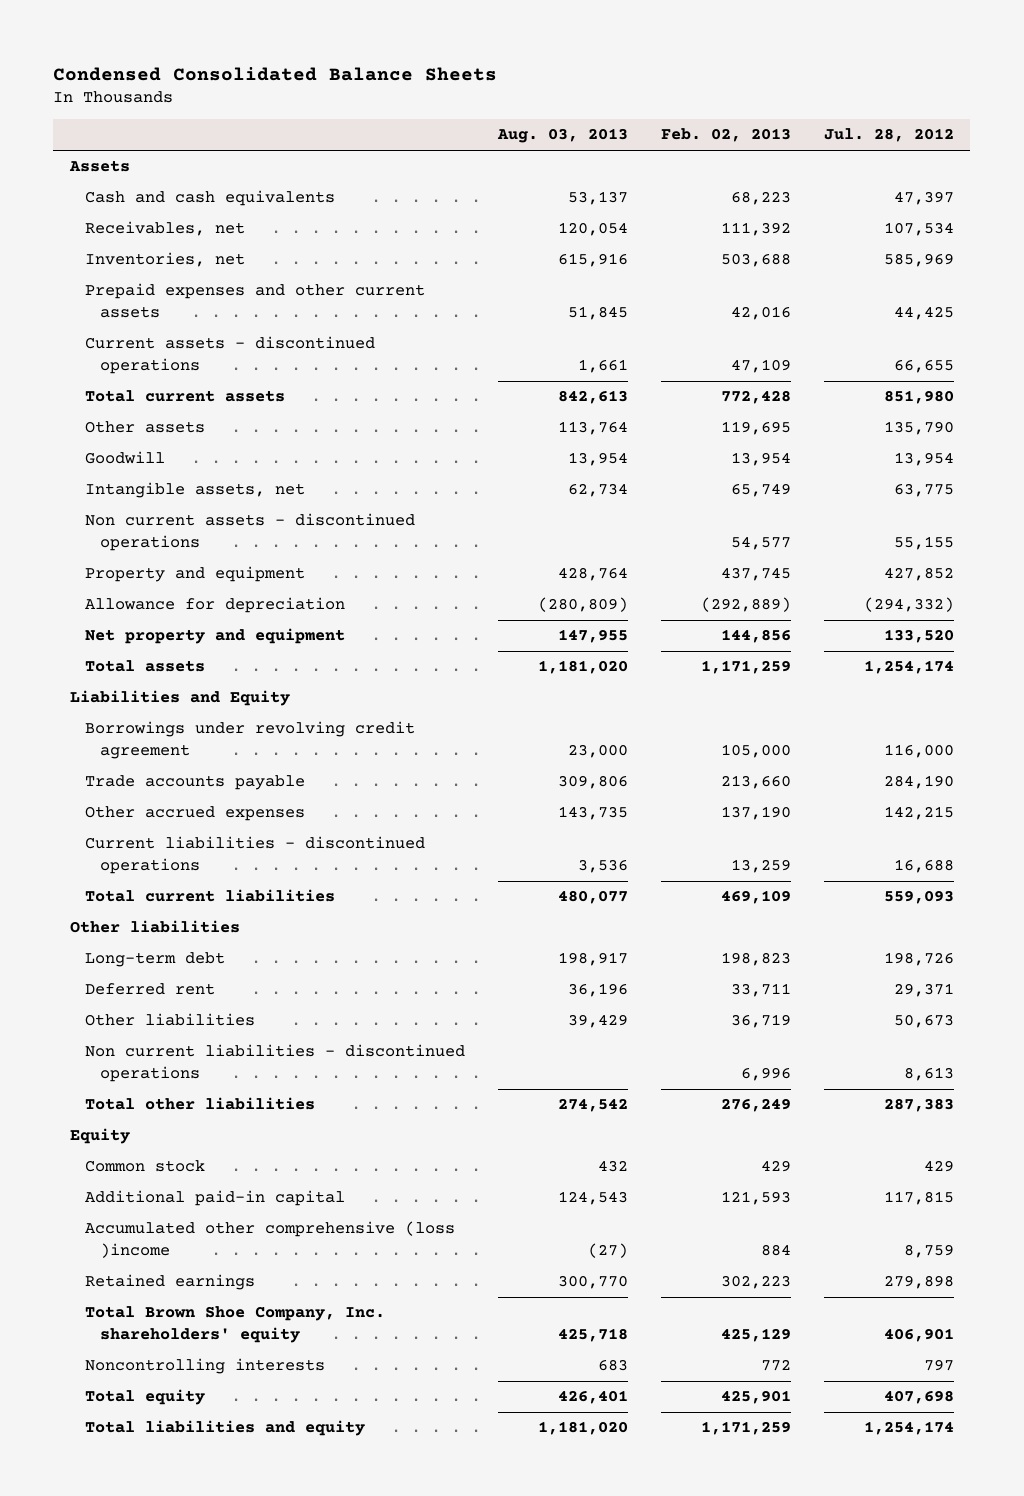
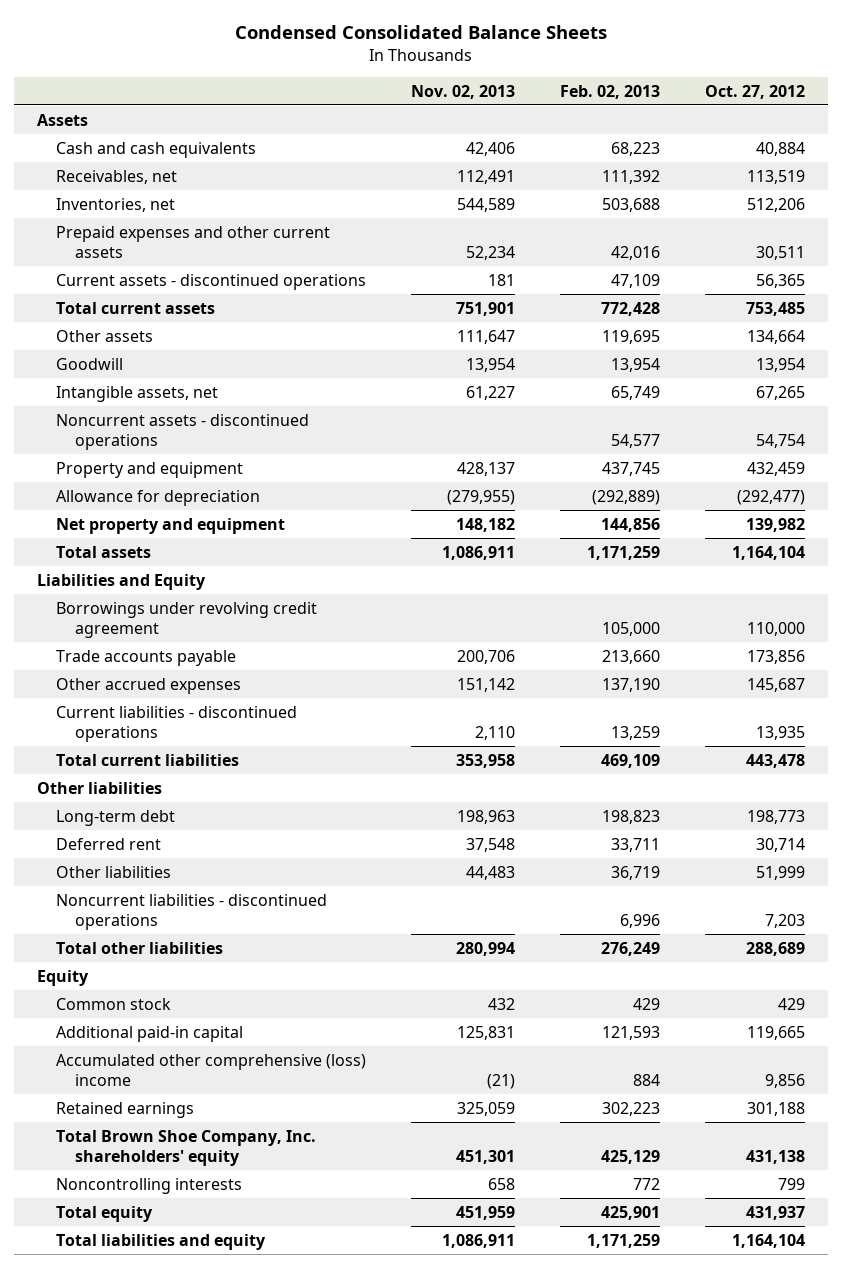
[496,128,628,144] Aug. 03, 2013 -> none
[823,128,954,143] Jul. 28, 2012 -> none
none -> [410,84,515,99] Nov. 02, 2013
none -> [705,84,806,99] Oct. 27, 2012
[84,513,415,552] Non current assets - discontinued operations -> [55,413,309,451] Noncurrent assets - discontinued operations
[84,1044,465,1083] Non current liabilities - discontinued operations -> [55,893,327,931] Noncurrent liabilities - discontinued operations
[84,1221,455,1259] Accumulated other comprehensive (loss )income -> [55,1053,366,1087] Accumulated other comprehensive (loss) income

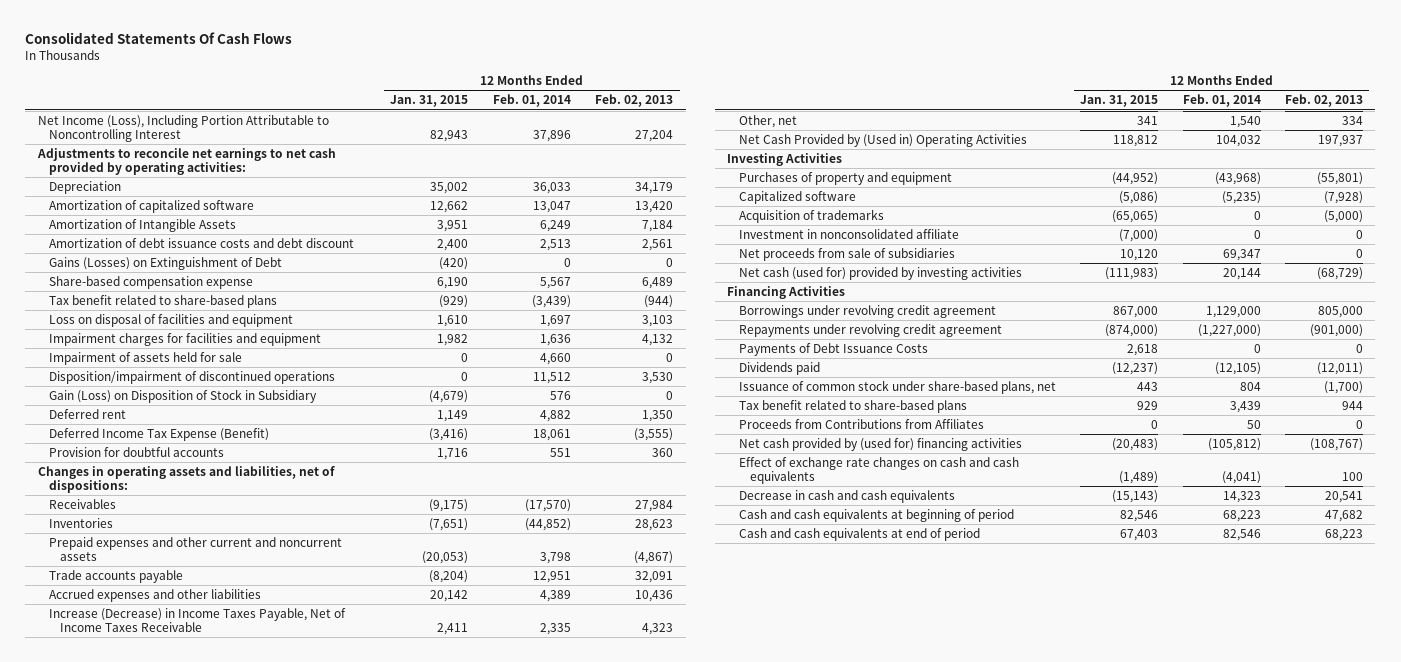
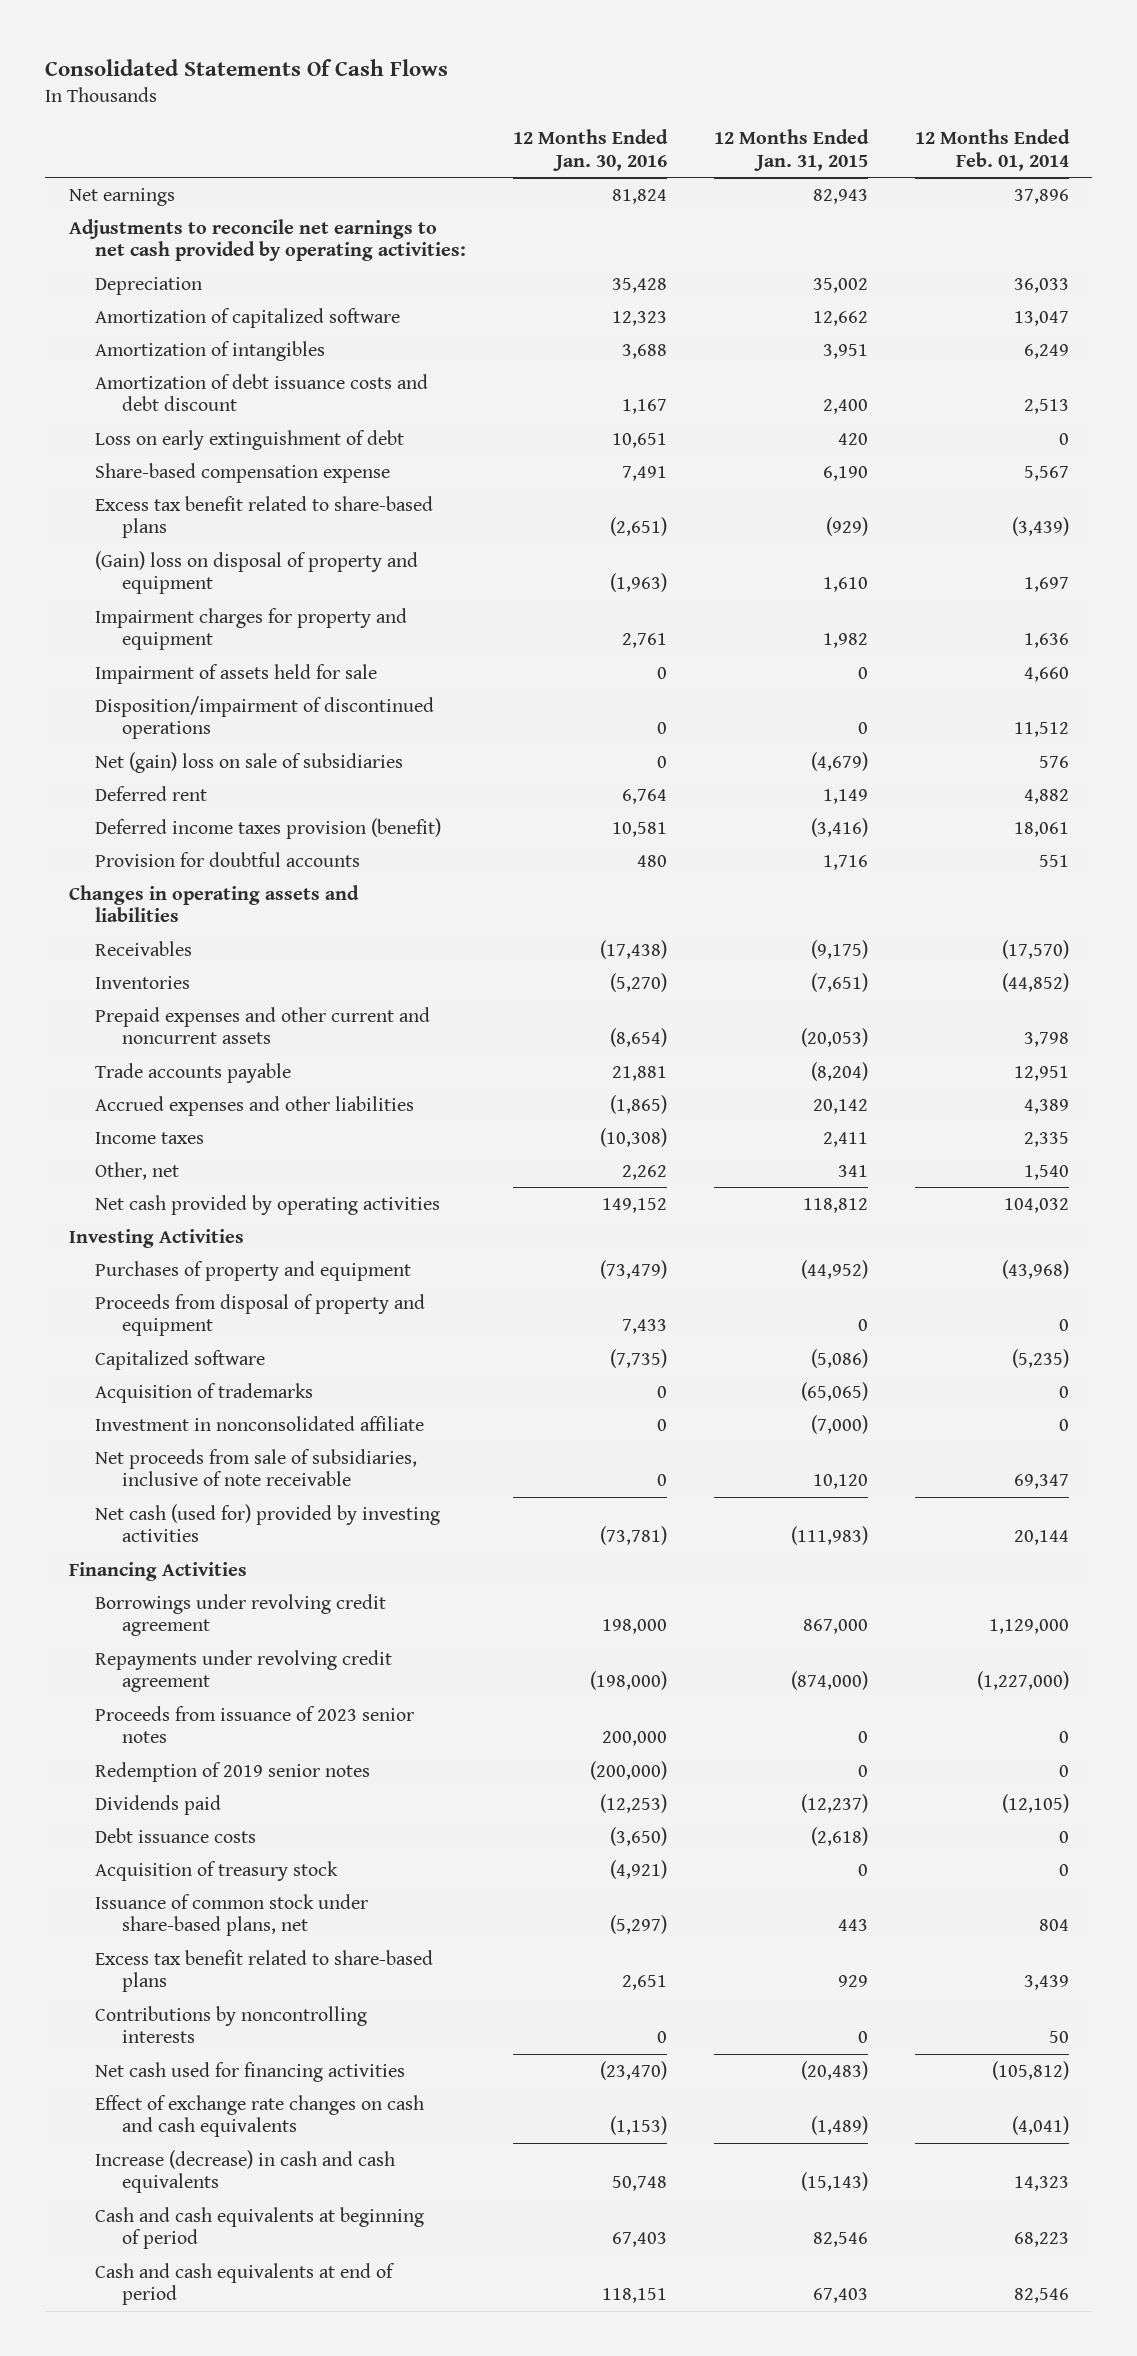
[595,94,674,108] Feb. 02, 2013 -> none
none -> [513,128,669,171] 12 Months Ended Jan. 30, 2016
[37,114,329,143] Net Income (Loss), Including Portion Attributable to Noncontrolling Interest -> [68,187,175,206] Net earnings
[48,218,236,232] Amortization of Intangible Assets -> [95,340,326,361] Amortization of intangibles
[48,256,282,270] Gains (Losses) on Extinguishment of Debt -> [95,429,405,450] Loss on early extinguishment of debt
[439,256,469,270] (420) -> [837,432,868,445] 420
[48,294,277,308] Tax benefit related to share-based plans -> [95,495,434,539] Excess tax benefit related to share-based plans
[48,313,293,327] Loss on disposal of facilities and equipment -> [95,550,419,595] (Gain) loss on disposal of property and equipment
[48,332,321,346] Impairment charges for facilities and equipment -> [95,607,408,651] Impairment charges for property and equipment
[48,388,317,403] Gain (Loss) on Disposition of Stock in Subsidiary -> [95,751,404,773] Net (gain) loss on sale of subsidiaries
[48,427,269,441] Deferred Income Tax Expense (Benefit) -> [95,817,442,839] Deferred income taxes provision (benefit)
[37,465,335,494] Changes in operating assets and liabilities, net of dispositions: -> [68,884,359,923] Changes in operating assets and liabilities
[48,607,346,633] Increase (Decrease) in Income Taxes Payable, Net of Income Taxes Receivable -> [95,1131,205,1144] Income taxes
[738,133,1027,147] Net Cash Provided by (Used in) Operating Activities -> [95,1194,441,1215] Net cash provided by operating activities
none -> [95,1293,426,1337] Proceeds from disposal of property and equipment
[738,247,955,261] Net proceeds from sale of subsidiaries -> [95,1448,418,1487] Net proceeds from sale of subsidiaries, inclusive of note receivable
[738,342,928,356] Payments of Debt Issuance Costs -> none
none -> [95,1705,415,1744] Proceeds from issuance of 2023 senior notes
none -> [95,1761,371,1782] Redemption of 2019 senior notes
none -> [95,1827,257,1843] Debt issuance costs
none -> [95,1860,339,1881] Acquisition of treasury stock
[738,399,967,413] Tax benefit related to share-based plans -> [95,1949,434,1993] Excess tax benefit related to share-based plans
[738,418,984,429] Proceeds from Contributions from Affiliates -> [95,2005,368,2044] Contributions by noncontrolling interests
[738,437,1022,451] Net cash provided by (used for) financing activities -> [95,2061,406,2082] Net cash used for financing activities
[738,489,955,503] Decrease in cash and cash equivalents -> [95,2149,396,2194] Increase (decrease) in cash and cash equivalents

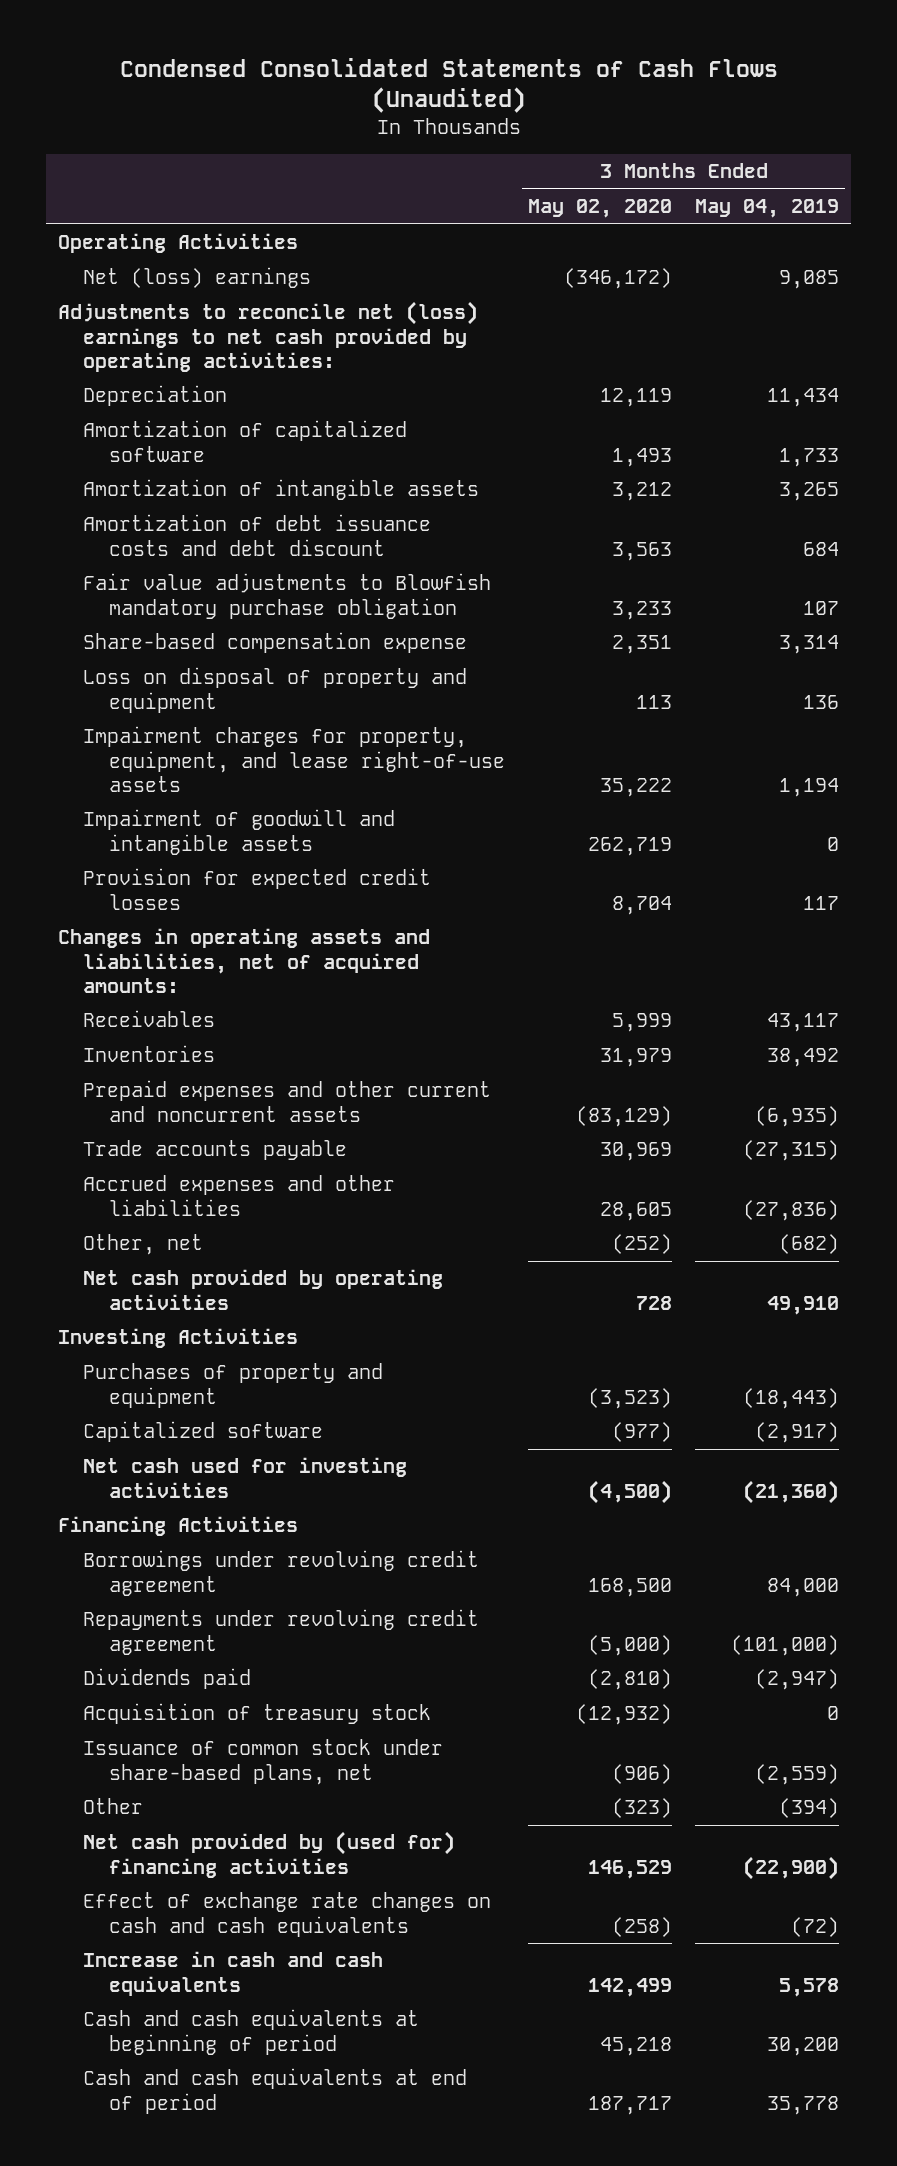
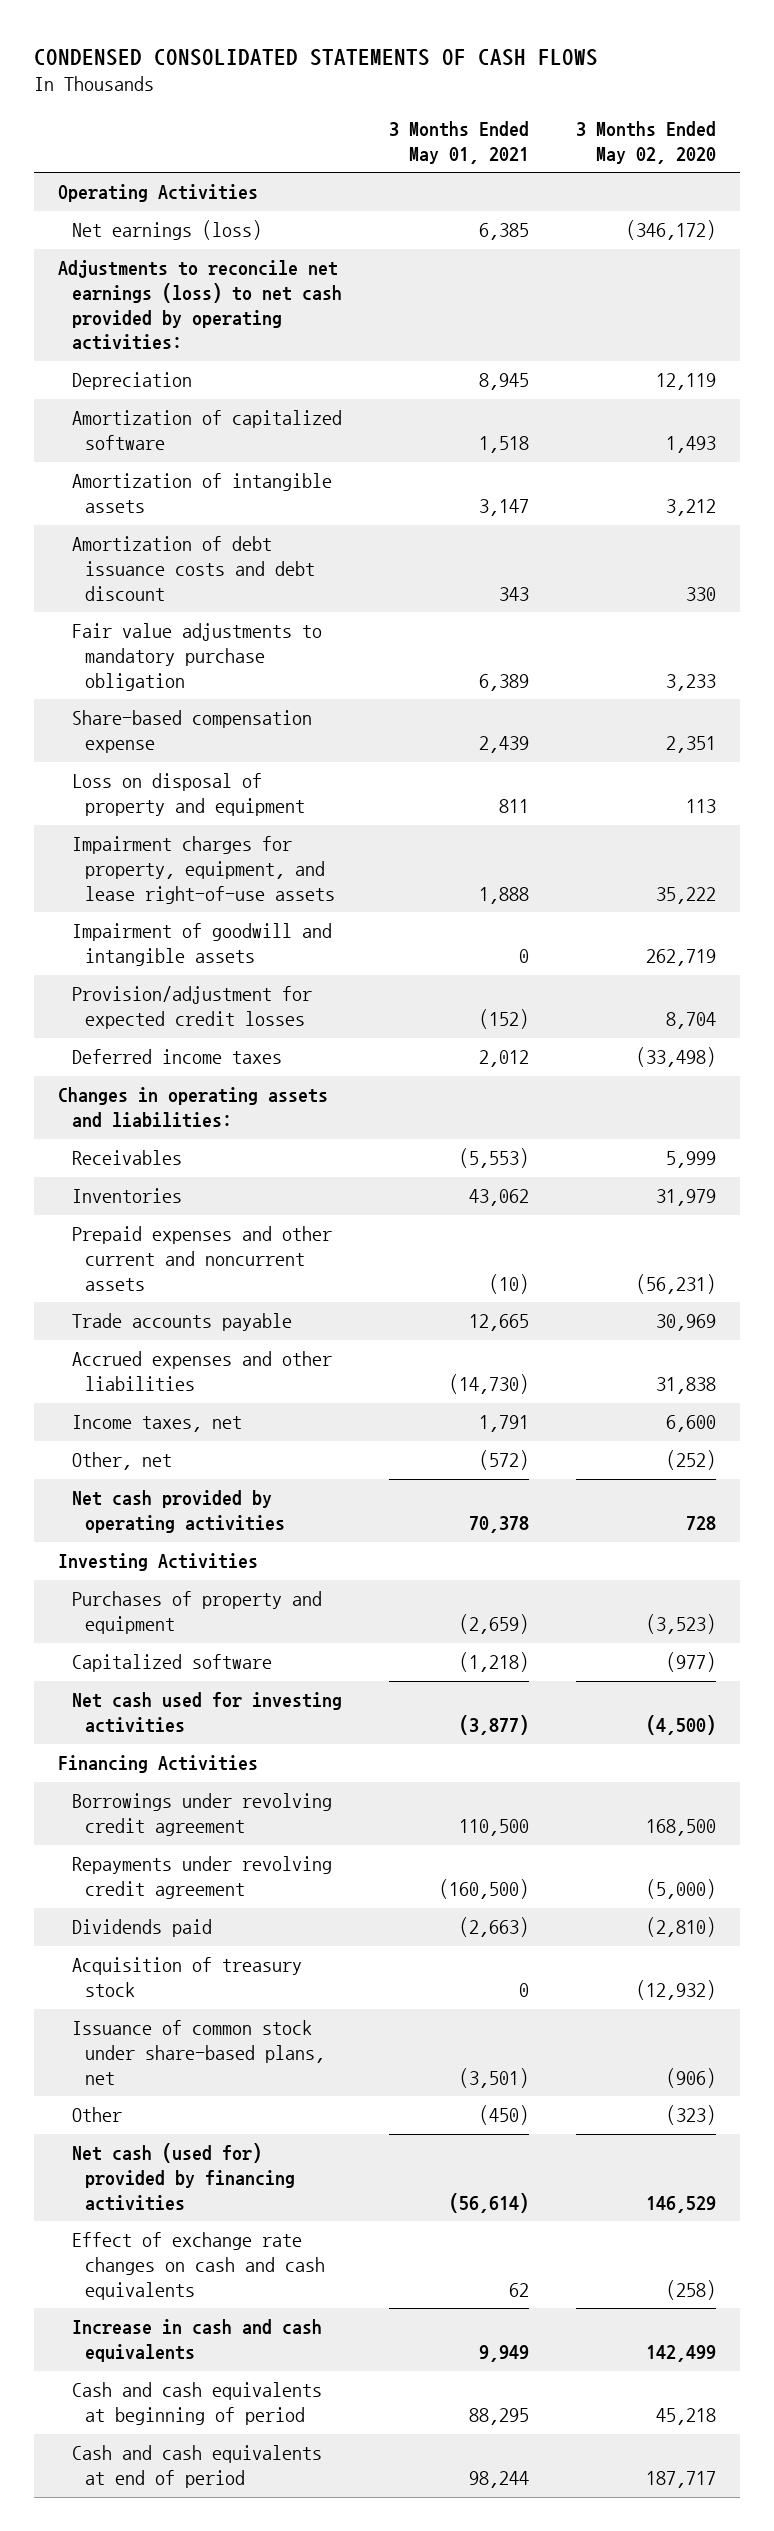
[119,57,778,114] Condensed Consolidated Statements of Cash Flows (Unaudited) -> [33,49,598,67] CONDENSED CONSOLIDATED STATEMENTS OF CASH FLOWS
[695,199,840,219] May 04, 2019 -> none
none -> [388,120,529,164] 3 Months Ended May 01, 2021
[83,267,312,289] Net (loss) earnings -> [71,220,262,241] Net earnings (loss)
[57,301,478,372] Adjustments to reconcile net (loss) earnings to net cash provided by operating activities: -> [57,260,342,351] Adjustments to reconcile net earnings (loss) to net cash provided by operating activities:
[612,541,673,561] 3,563 -> [686,586,717,601] 330
[83,573,492,619] Fair value adjustments to Blowfish mandatory purchase obligation -> [71,623,322,691] Fair value adjustments to mandatory purchase obligation
[83,868,432,910] Provision for expected credit losses -> [71,986,312,1029] Provision/adjustment for expected credit losses
none -> [71,1049,282,1065] Deferred income taxes
[57,928,430,993] Changes in operating assets and liabilities, net of acquired amounts: -> [57,1087,328,1128] Changes in operating assets and liabilities:
[576,1105,673,1127] (83,129) -> [636,1273,717,1294] (56,231)
[600,1201,673,1221] 28,605 -> [656,1376,717,1394] 31,838
none -> [71,1415,242,1433] Income taxes, net
[83,1831,456,1878] Net cash provided by (used for) financing activities -> [71,2143,296,2211] Net cash (used for) provided by financing activities

